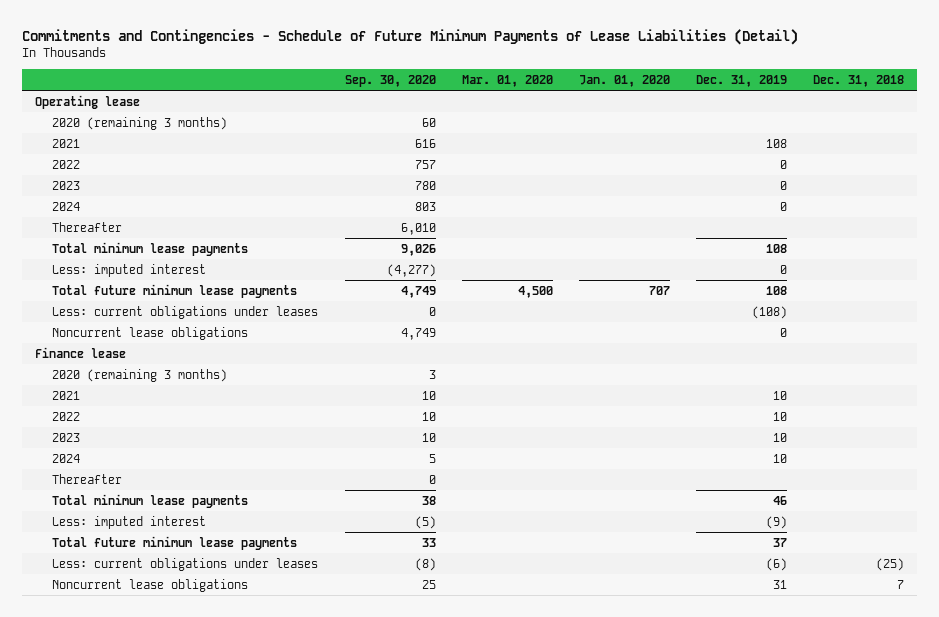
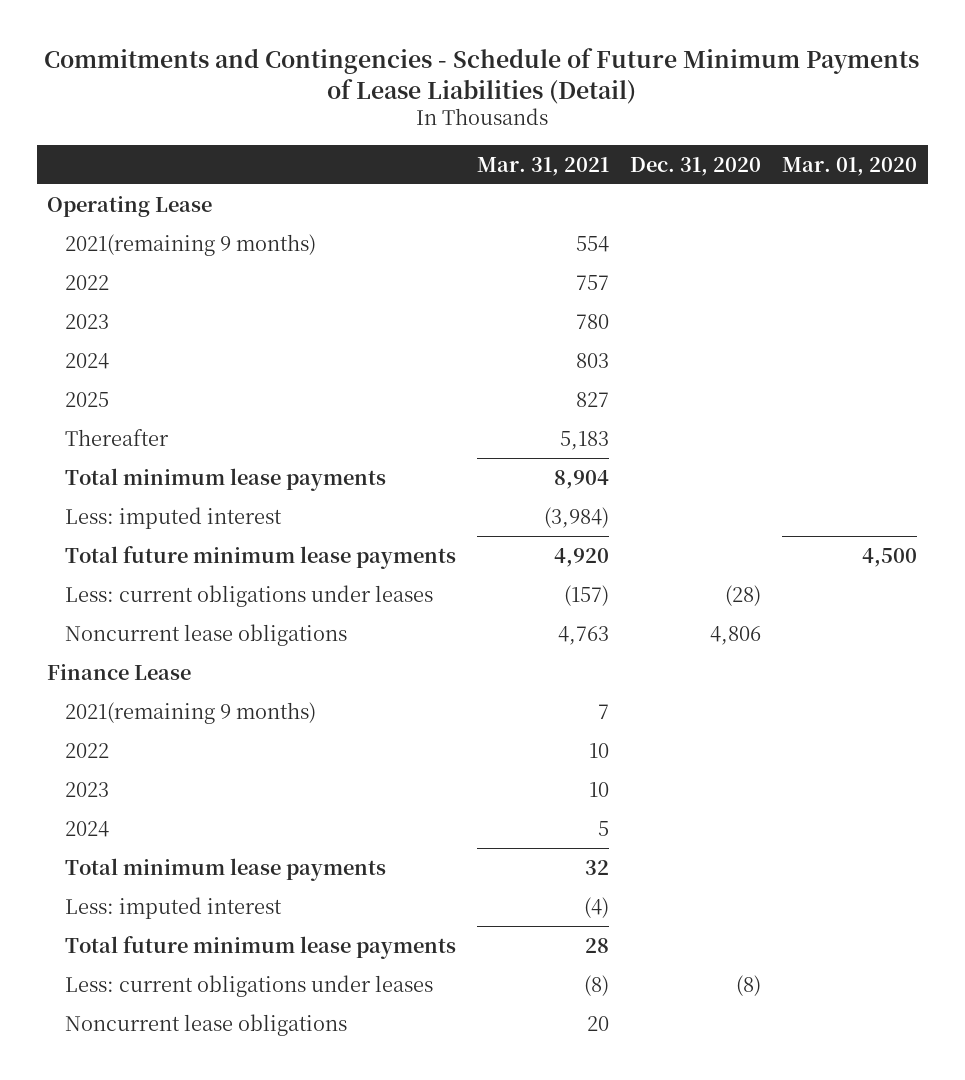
[344,74,436,87] Sep. 30, 2020 -> none
[578,74,670,87] Jan. 01, 2020 -> none
[695,74,787,87] Dec. 31, 2019 -> none
[812,74,904,87] Dec. 31, 2018 -> none
none -> [476,156,609,176] Mar. 31, 2021
none -> [630,156,762,176] Dec. 31, 2020
[52,138,81,148] 2021 -> none
[35,94,141,109] Operating lease -> [47,195,213,217] Operating Lease
[52,116,228,130] 2020 (remaining 3 months) -> [64,233,316,256] 2021(remaining 9 months)
none -> [64,391,109,407] 2025
[52,390,81,400] 2021 -> none
[35,346,127,358] Finance lease -> [47,663,192,680] Finance Lease
[52,368,228,382] 2020 (remaining 3 months) -> [64,701,316,724] 2021(remaining 9 months)
[52,473,123,484] Thereafter -> none

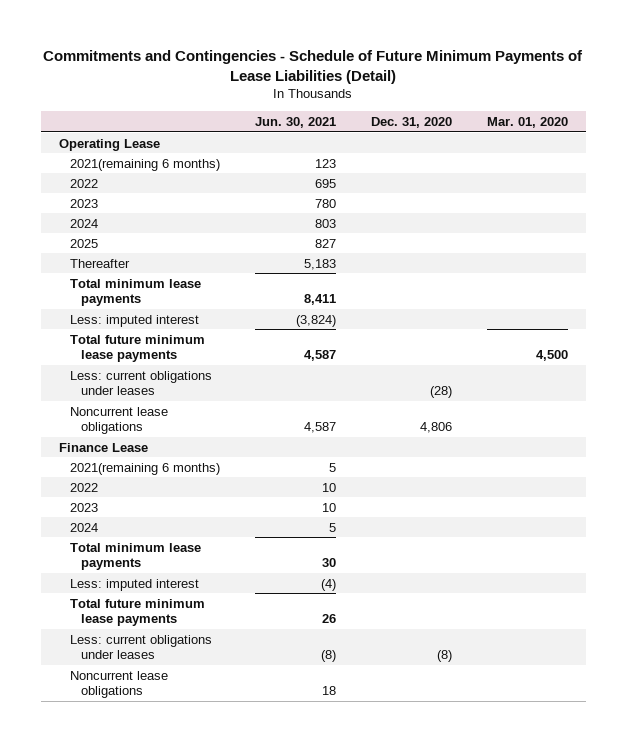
[476,156,609,176] Mar. 31, 2021 -> none
none -> [254,116,336,128] Jun. 30, 2021
[64,233,316,256] 2021(remaining 9 months) -> [69,158,220,171] 2021(remaining 6 months)
[64,701,316,724] 2021(remaining 9 months) -> [69,462,220,475] 2021(remaining 6 months)

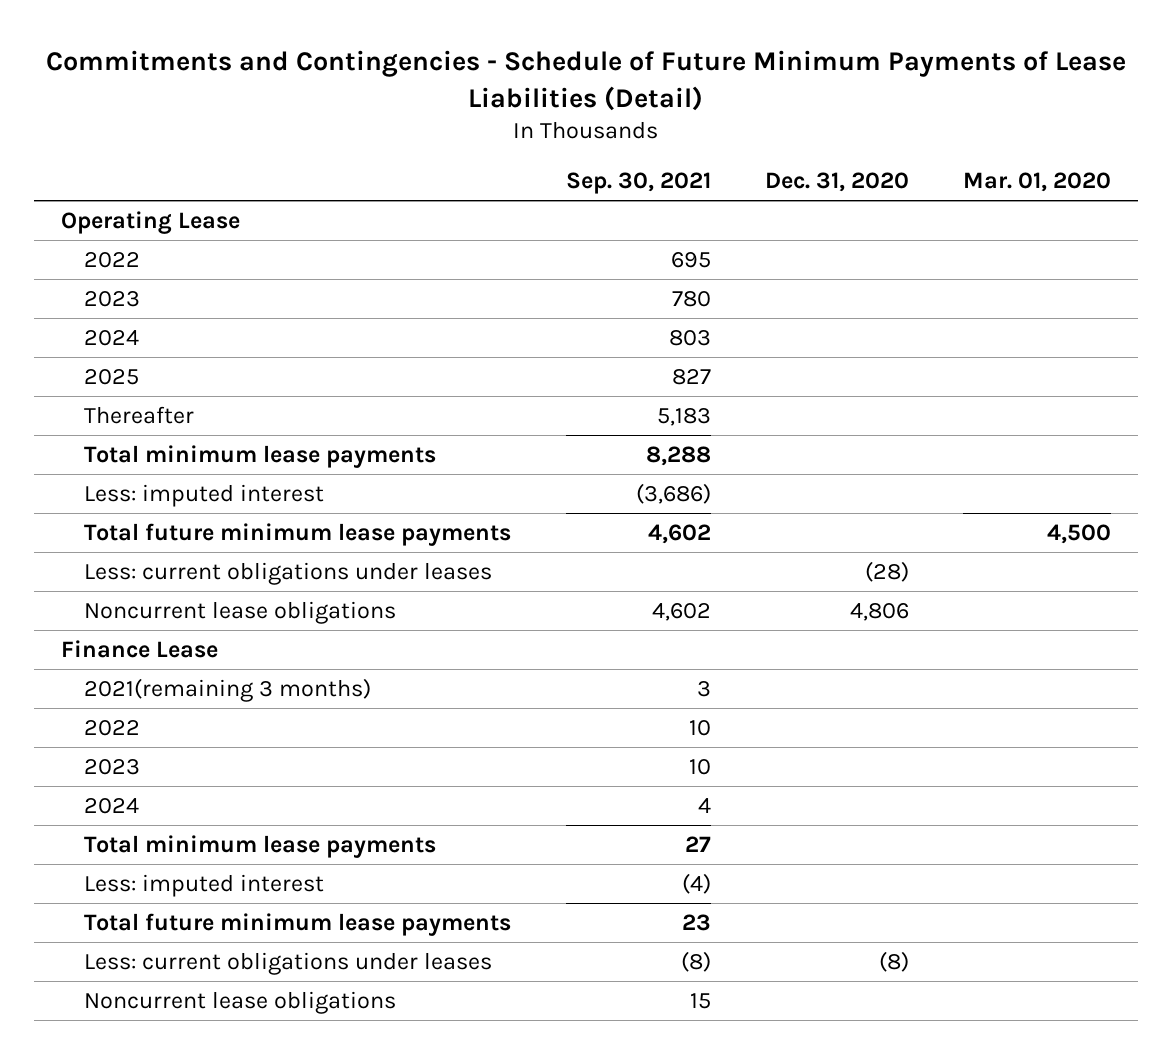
[254,116,336,128] Jun. 30, 2021 -> none
none -> [565,172,711,195] Sep. 30, 2021
[69,158,220,171] 2021(remaining 6 months) -> none
[69,462,220,475] 2021(remaining 6 months) -> [84,677,372,702] 2021(remaining 3 months)

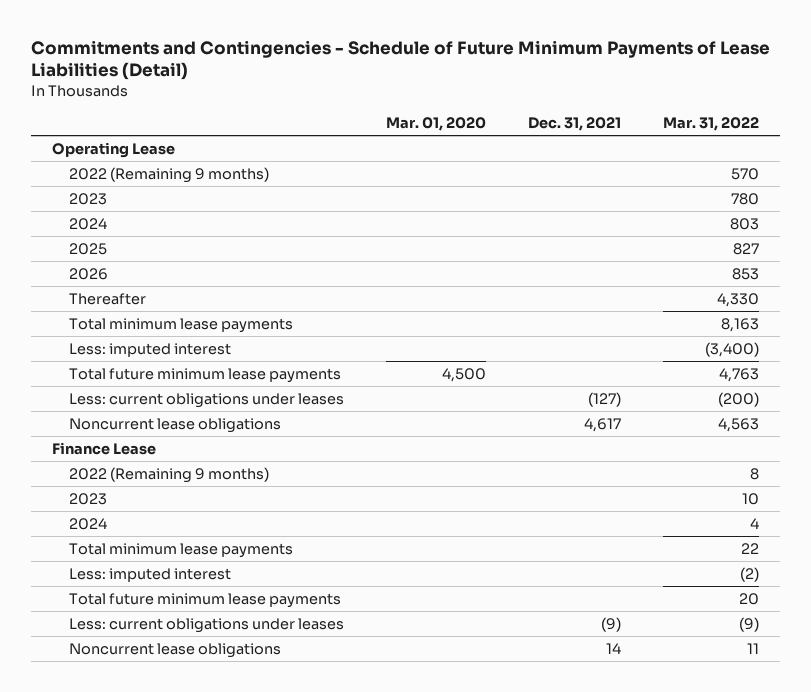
[565,172,711,195] Sep. 30, 2021 -> none
[764,172,909,193] Dec. 31, 2020 -> none
none -> [528,117,622,132] Dec. 31, 2021
none -> [662,117,759,132] Mar. 31, 2022
[84,251,141,268] 2022 -> none
none -> [69,166,270,183] 2022 (Remaining 9 months)
none -> [69,267,109,280] 2026
[84,719,141,736] 2022 -> none
[84,677,372,702] 2021(remaining 3 months) -> [69,466,270,483] 2022 (Remaining 9 months)

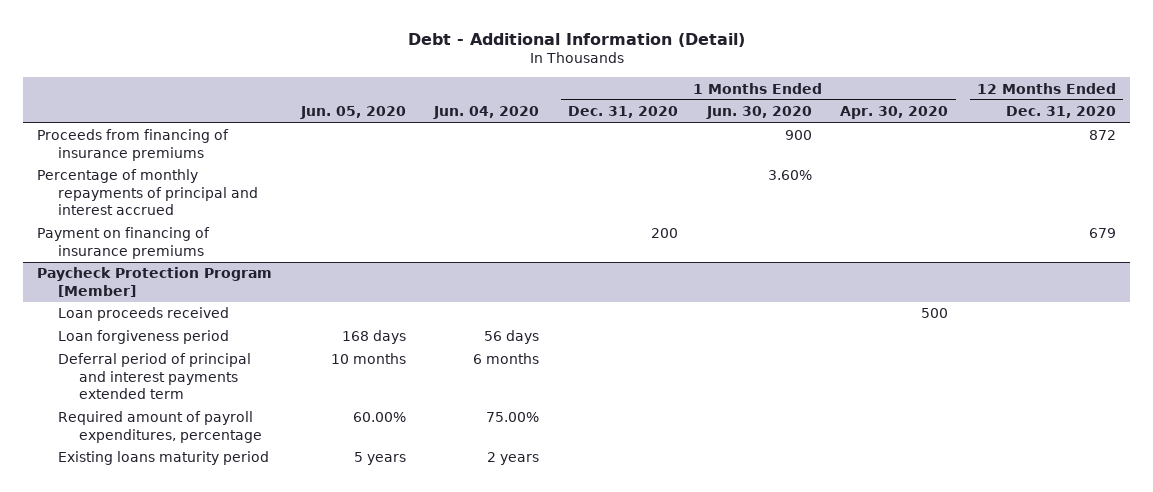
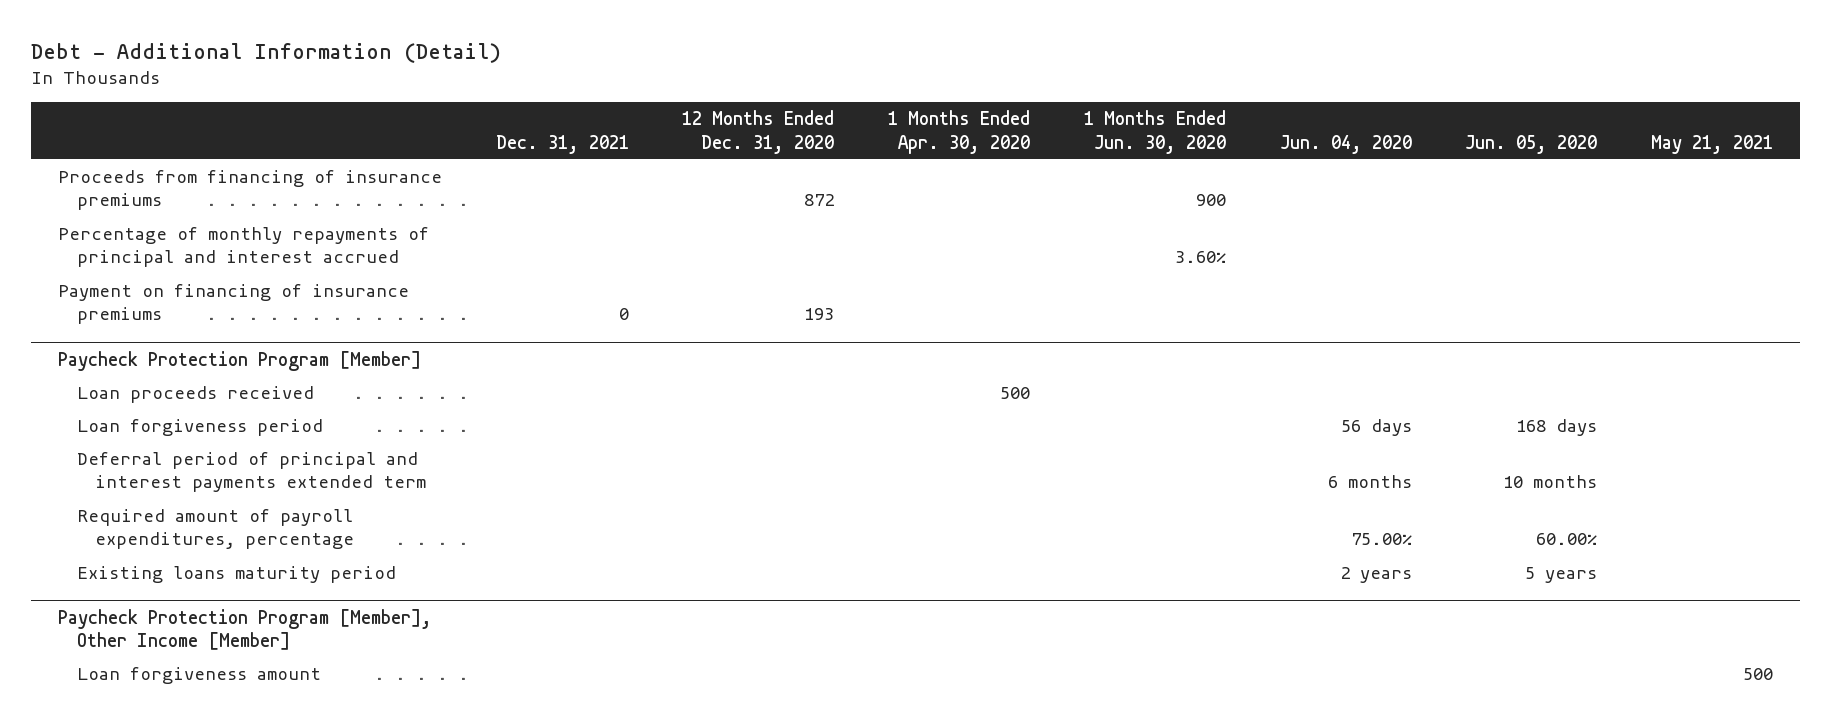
[568,106,679,119] Dec. 31, 2020 -> none
none -> [495,134,629,154] Dec. 31, 2021
none -> [1651,134,1774,154] May 21, 2021
[1089,228,1117,239] 679 -> [804,308,835,321] 193
none -> [57,608,432,651] Paycheck Protection Program [Member], Other Income [Member]
none -> [76,666,321,684] Loan forgiveness amount

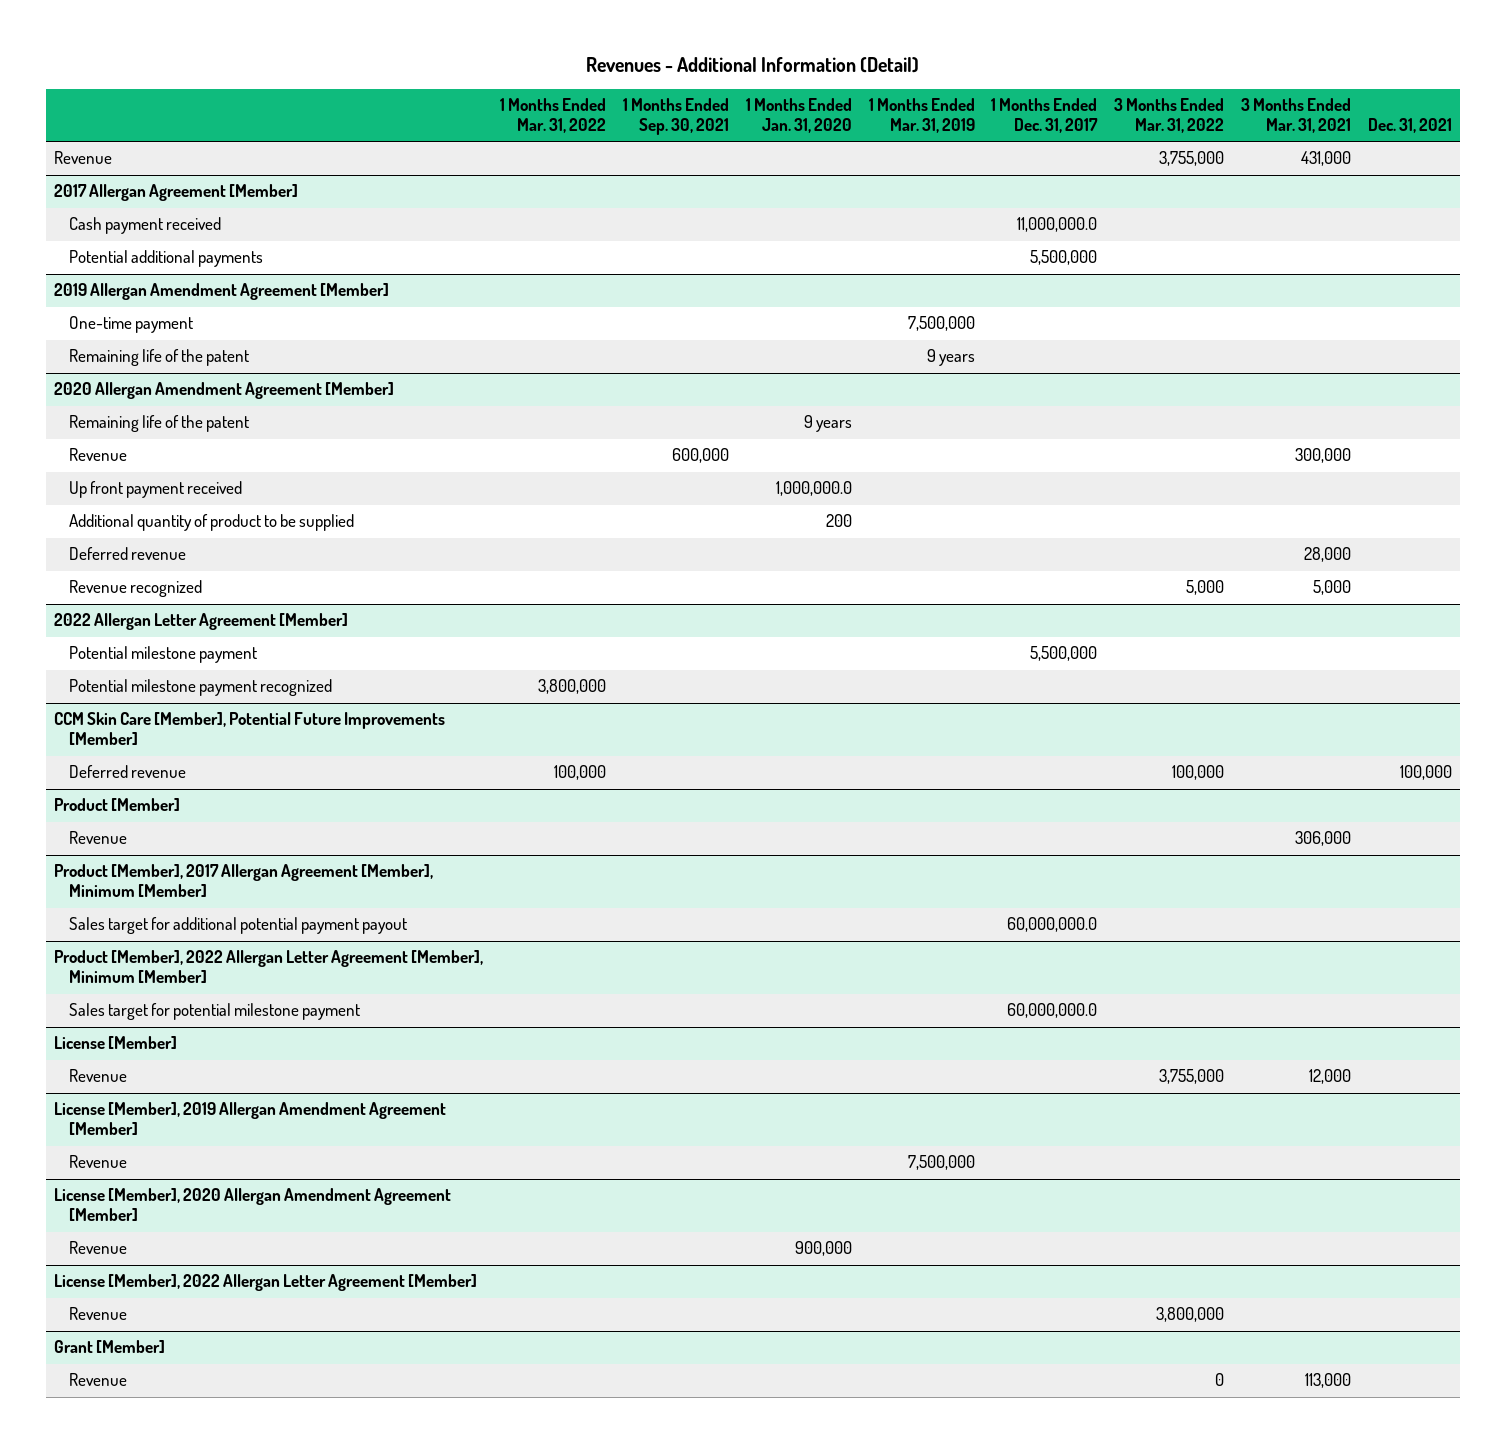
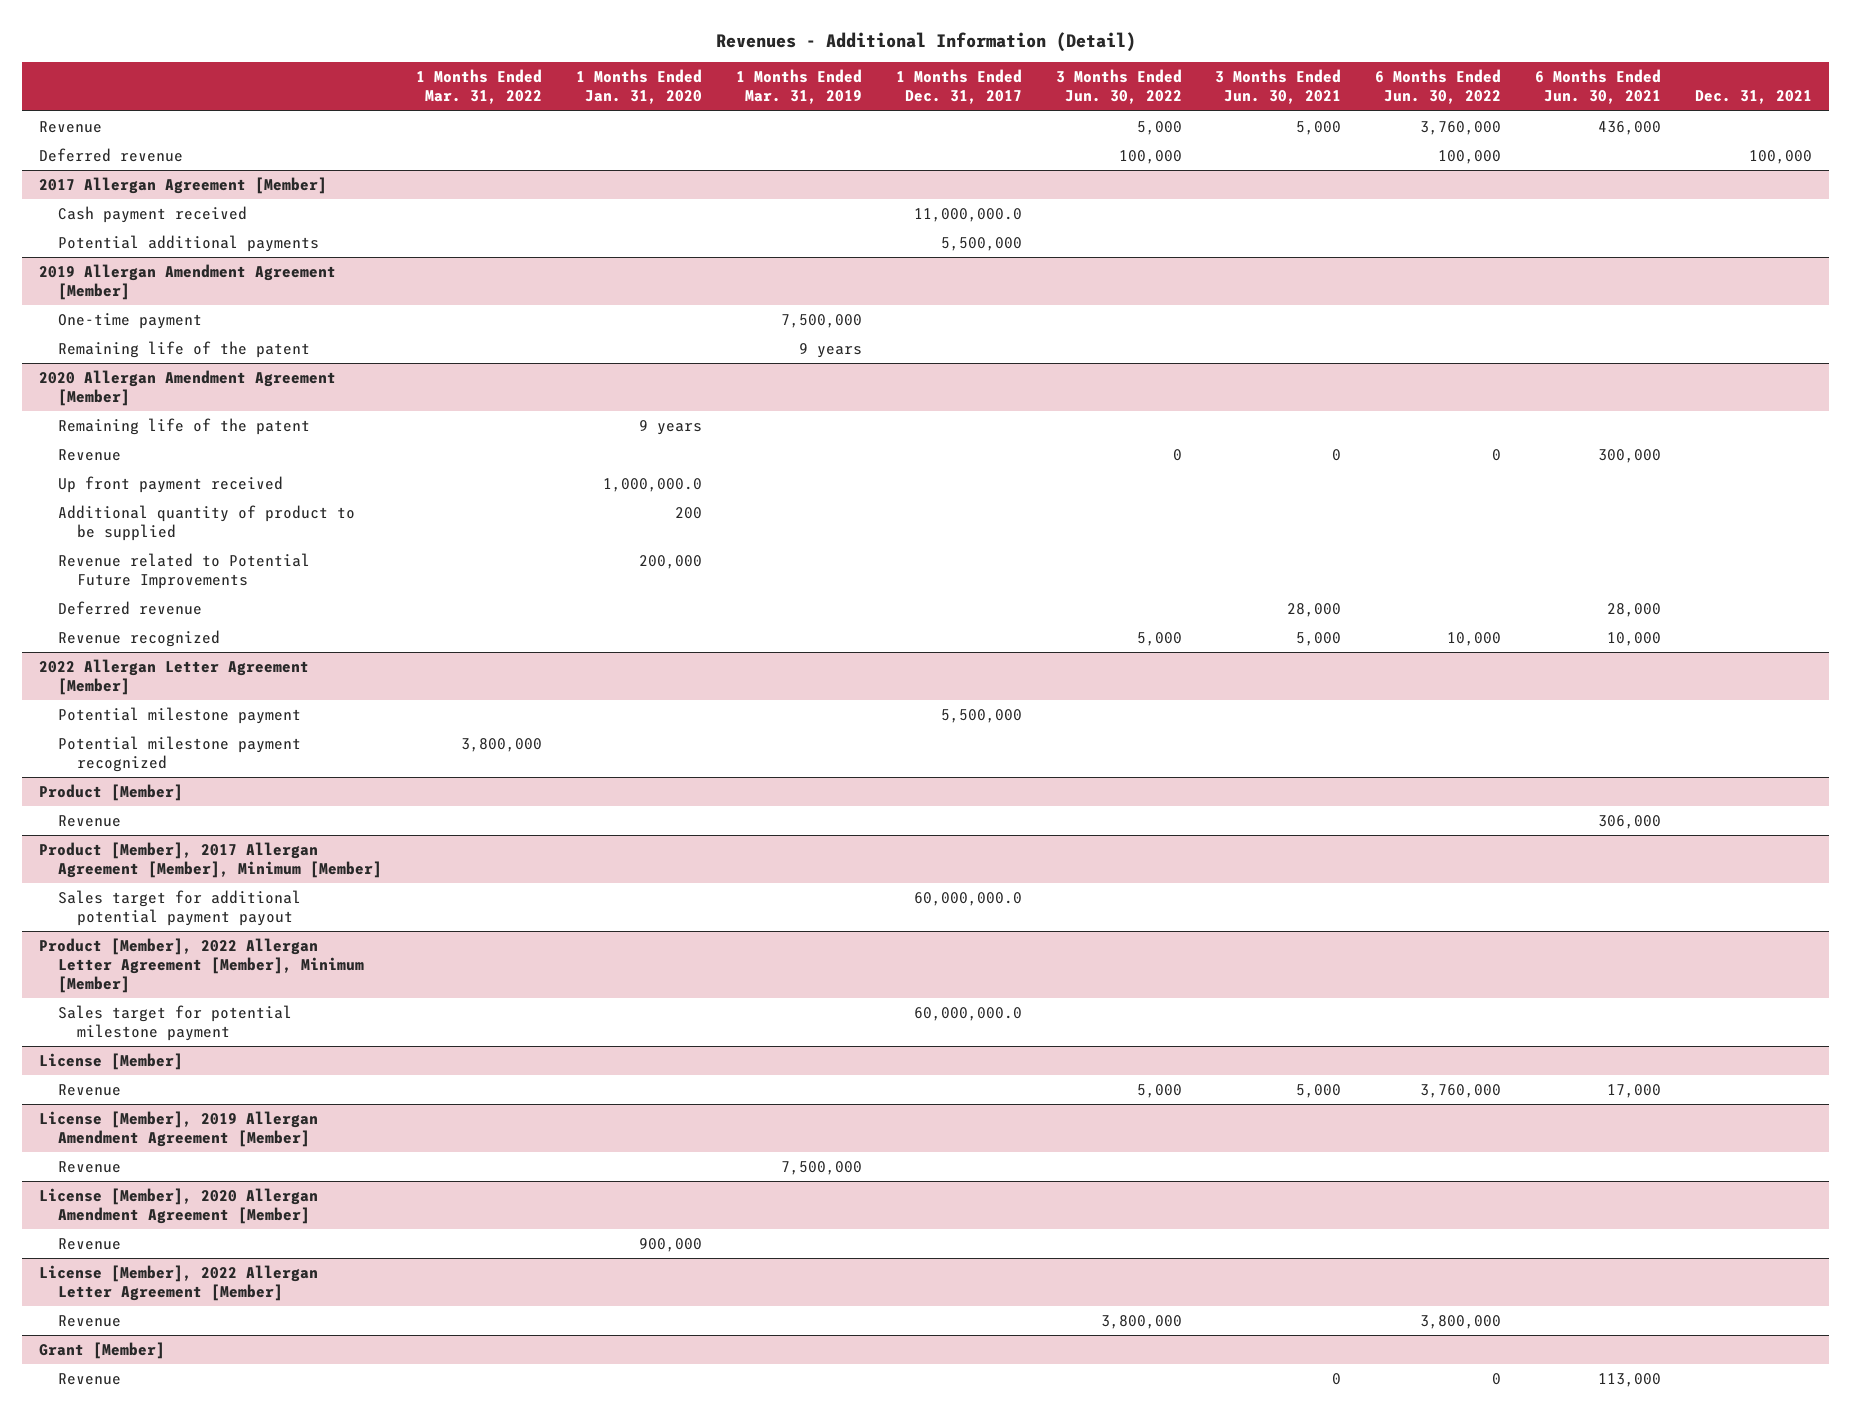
[623,98,730,136] 1 Months Ended Sep. 30, 2021 -> none
[1114,98,1225,134] 3 Months Ended Mar. 31, 2022 -> none
[1241,98,1352,134] 3 Months Ended Mar. 31, 2021 -> none
none -> [1055,69,1182,105] 3 Months Ended Jun. 30, 2022
none -> [1215,69,1342,105] 3 Months Ended Jun. 30, 2021
none -> [1375,69,1502,105] 6 Months Ended Jun. 30, 2022
none -> [1535,69,1662,105] 6 Months Ended Jun. 30, 2021
none -> [39,148,184,163] Deferred revenue
none -> [57,553,310,590] Revenue related to Potential Future Improvements
[54,712,446,746] CCM Skin Care [Member], Potential Future Improvements [Member] -> none
[68,765,186,779] Deferred revenue -> none

